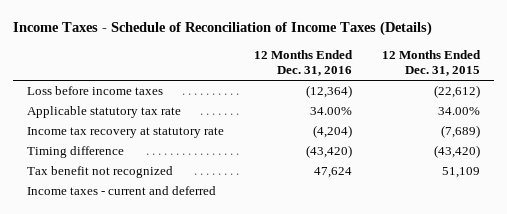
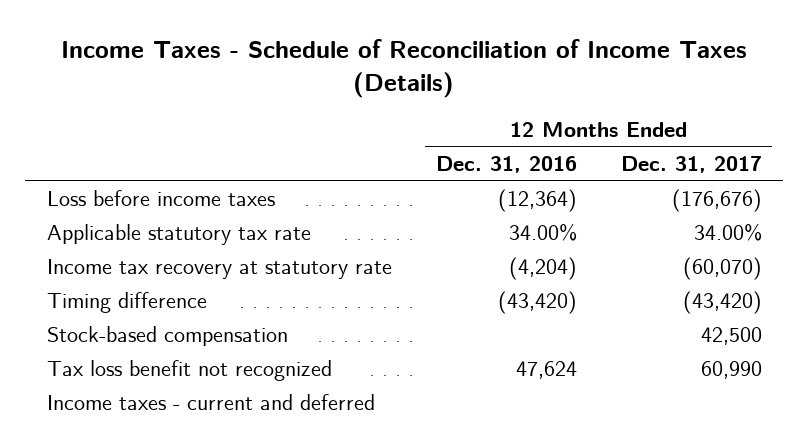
[381,50,481,77] 12 Months Ended Dec. 31, 2015 -> none
none -> [620,156,762,174] Dec. 31, 2017
none -> [46,326,288,347] Stock-based compensation
[27,166,174,179] Tax benefit not recognized -> [46,360,332,382] Tax loss benefit not recognized

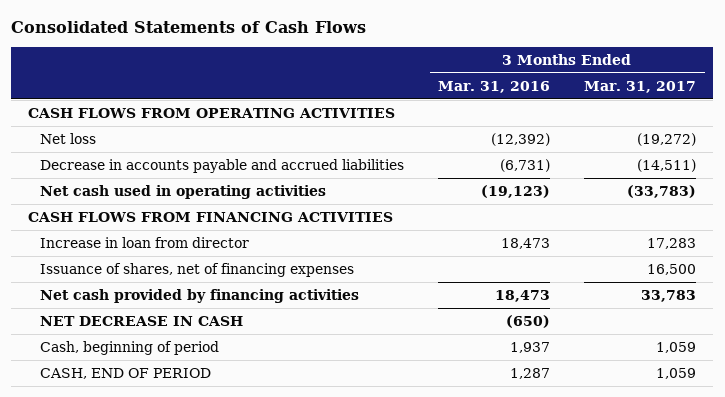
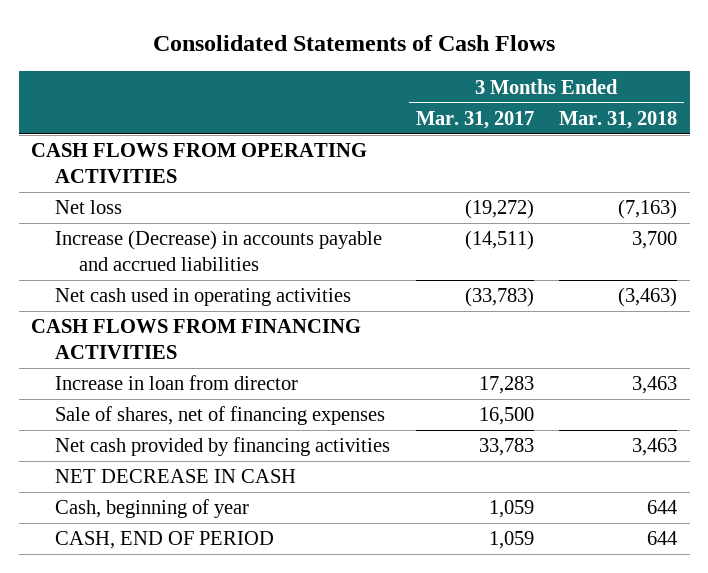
[438,80,551,93] Mar. 31, 2016 -> none
none -> [559,111,678,130] Mar. 31, 2018
[40,158,405,173] Decrease in accounts payable and accrued liabilities -> [55,230,383,272] Increase (Decrease) in accounts payable and accrued liabilities
[40,262,355,277] Issuance of shares, net of financing expenses -> [55,406,386,426] Sale of shares, net of financing expenses
[40,340,220,355] Cash, beginning of period -> [55,499,250,519] Cash, beginning of year

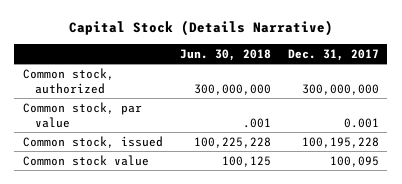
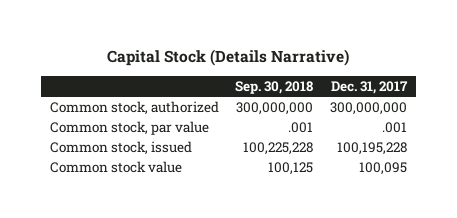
[179,48,271,61] Jun. 30, 2018 -> none
none -> [235,80,314,94] Sep. 30, 2018
[343,117,379,128] 0.001 -> [382,121,408,133] .001

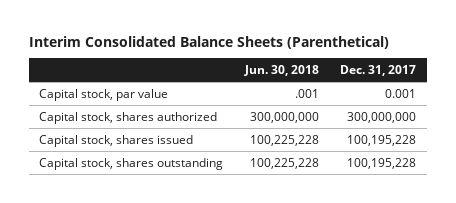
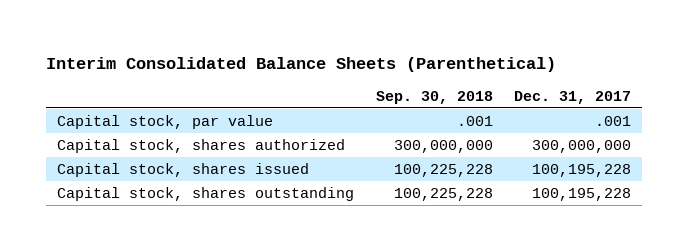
[243,65,319,77] Jun. 30, 2018 -> none
none -> [375,90,493,104] Sep. 30, 2018
[385,88,417,98] 0.001 -> [595,115,632,126] .001

